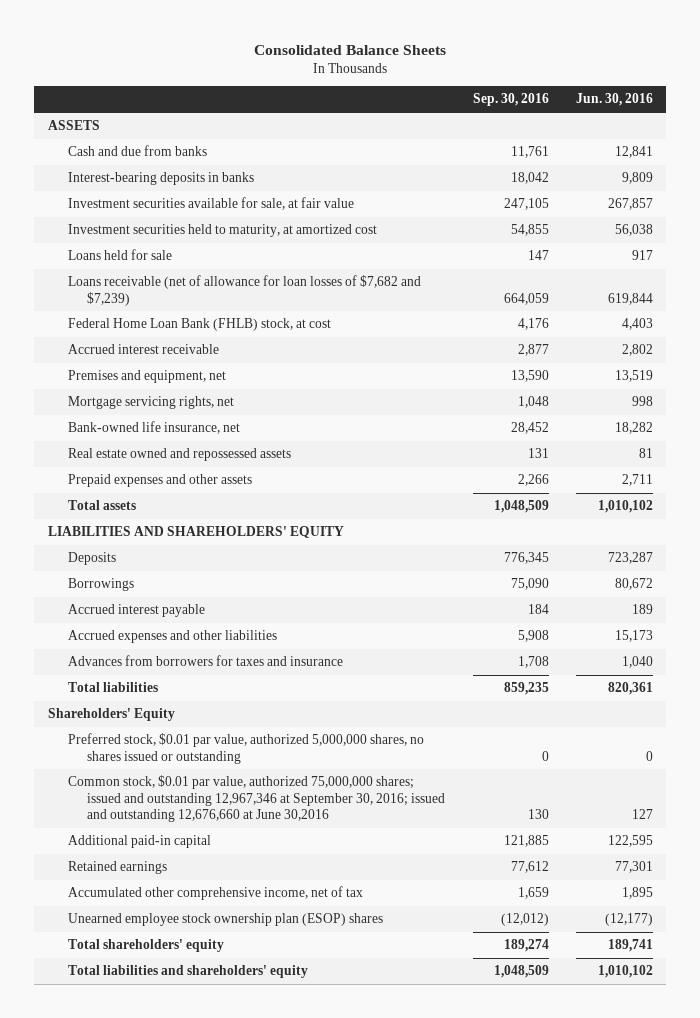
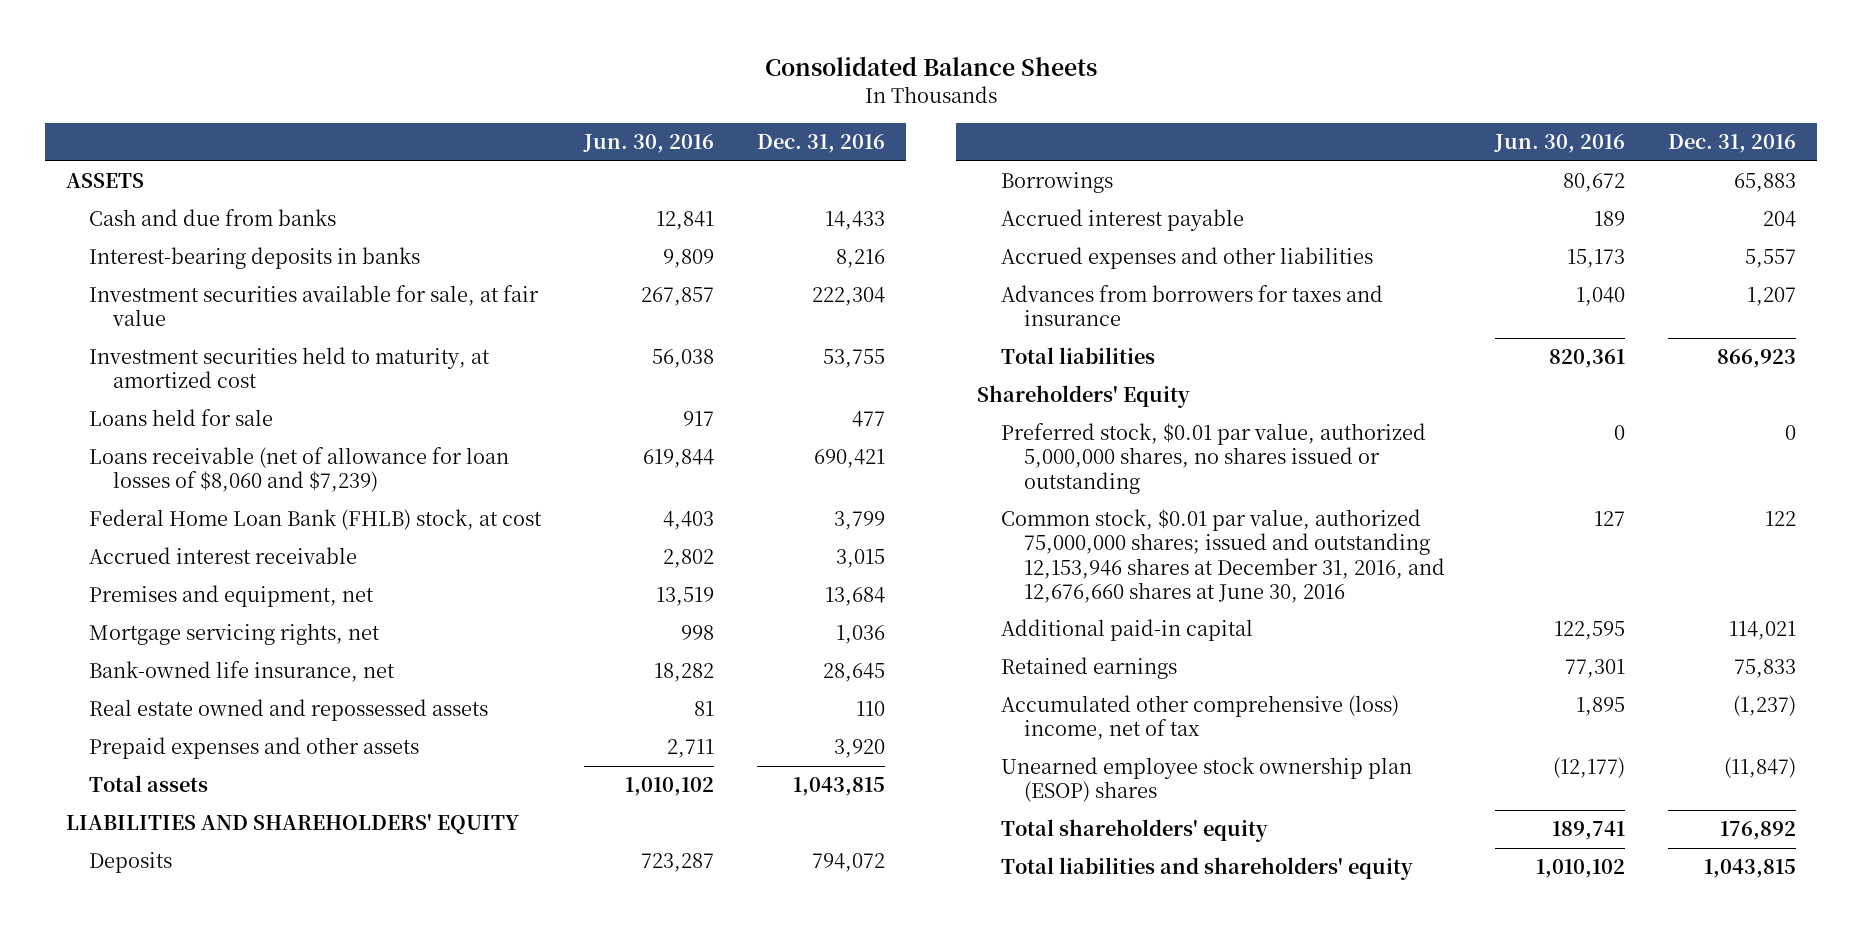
[472,93,549,107] Sep. 30, 2016 -> none
none -> [756,134,885,154] Dec. 31, 2016
[67,275,421,306] Loans receivable (net of allowance for loan losses of $7,682 and $7,239) -> [89,447,510,493] Loans receivable (net of allowance for loan losses of $8,060 and $7,239)
[67,775,446,822] Common stock, $0.01 par value, authorized 75,000,000 shares; issued and outstanding 12,967,346 at September 30, 2016; issued and outstanding 12,676,660 at June 30,2016 -> [1000,509,1445,603] Common stock, $0.01 par value, authorized 75,000,000 shares; issued and outstanding 12,153,946 shares at December 31, 2016, and 12,676,660 shares at June 30, 2016
[67,886,363,901] Accumulated other comprehensive income, net of tax -> [1000,695,1399,741] Accumulated other comprehensive (loss) income, net of tax

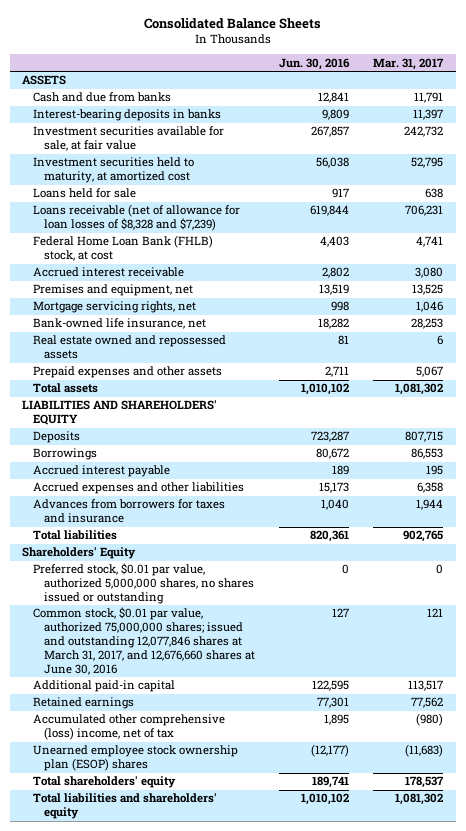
[756,134,885,154] Dec. 31, 2016 -> none
none -> [373,57,445,70] Mar. 31, 2017
[89,447,510,493] Loans receivable (net of allowance for loan losses of $8,060 and $7,239) -> [33,204,241,232] Loans receivable (net of allowance for loan losses of $8,328 and $7,239)
[1000,509,1445,603] Common stock, $0.01 par value, authorized 75,000,000 shares; issued and outstanding 12,153,946 shares at December 31, 2016, and 12,676,660 shares at June 30, 2016 -> [33,607,255,675] Common stock, $0.01 par value, authorized 75,000,000 shares; issued and outstanding 12,077,846 shares at March 31, 2017, and 12,676,660 shares at June 30, 2016

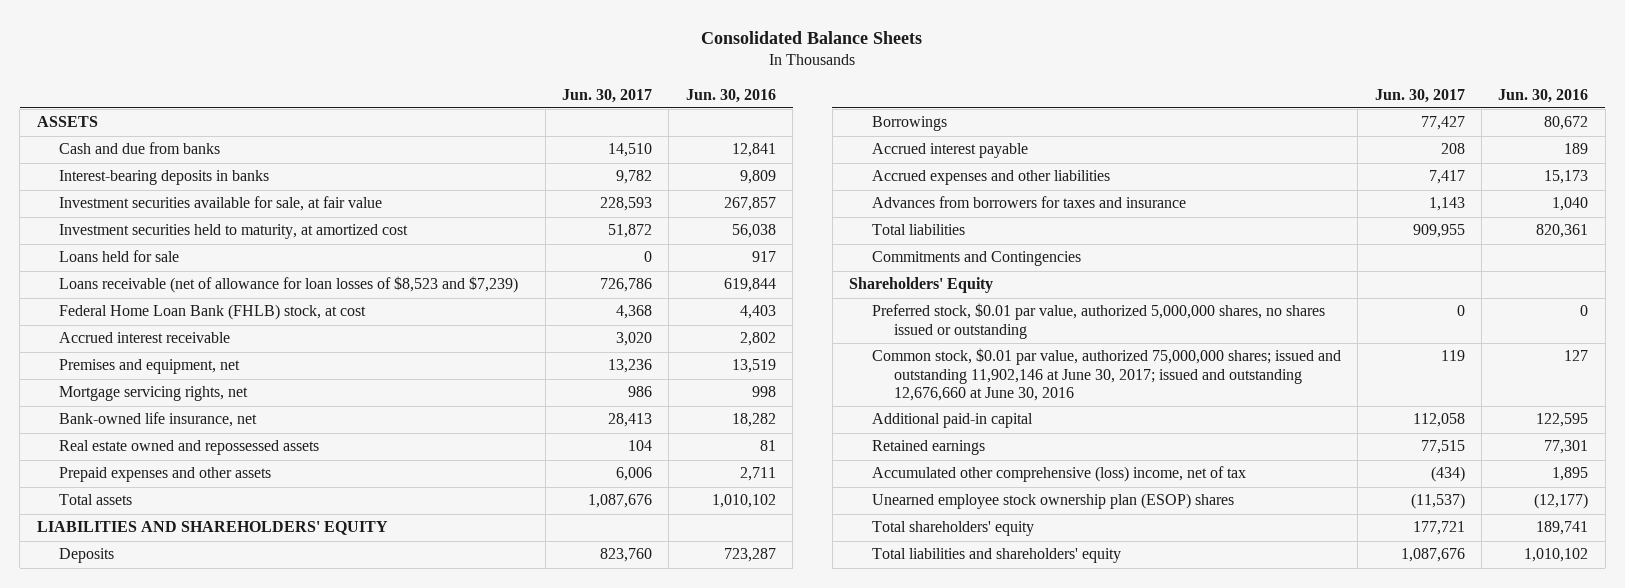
[373,57,445,70] Mar. 31, 2017 -> none
none -> [561,88,652,103] Jun. 30, 2017
[33,204,241,232] Loans receivable (net of allowance for loan losses of $8,328 and $7,239) -> [59,276,519,294] Loans receivable (net of allowance for loan losses of $8,523 and $7,239)
none -> [871,251,1081,267] Commitments and Contingencies
[33,607,255,675] Common stock, $0.01 par value, authorized 75,000,000 shares; issued and outstanding 12,077,846 shares at March 31, 2017, and 12,676,660 shares at June 30, 2016 -> [871,348,1341,402] Common stock, $0.01 par value, authorized 75,000,000 shares; issued and outstanding 11,902,146 at June 30, 2017; issued and outstanding 12,676,660 at June 30, 2016

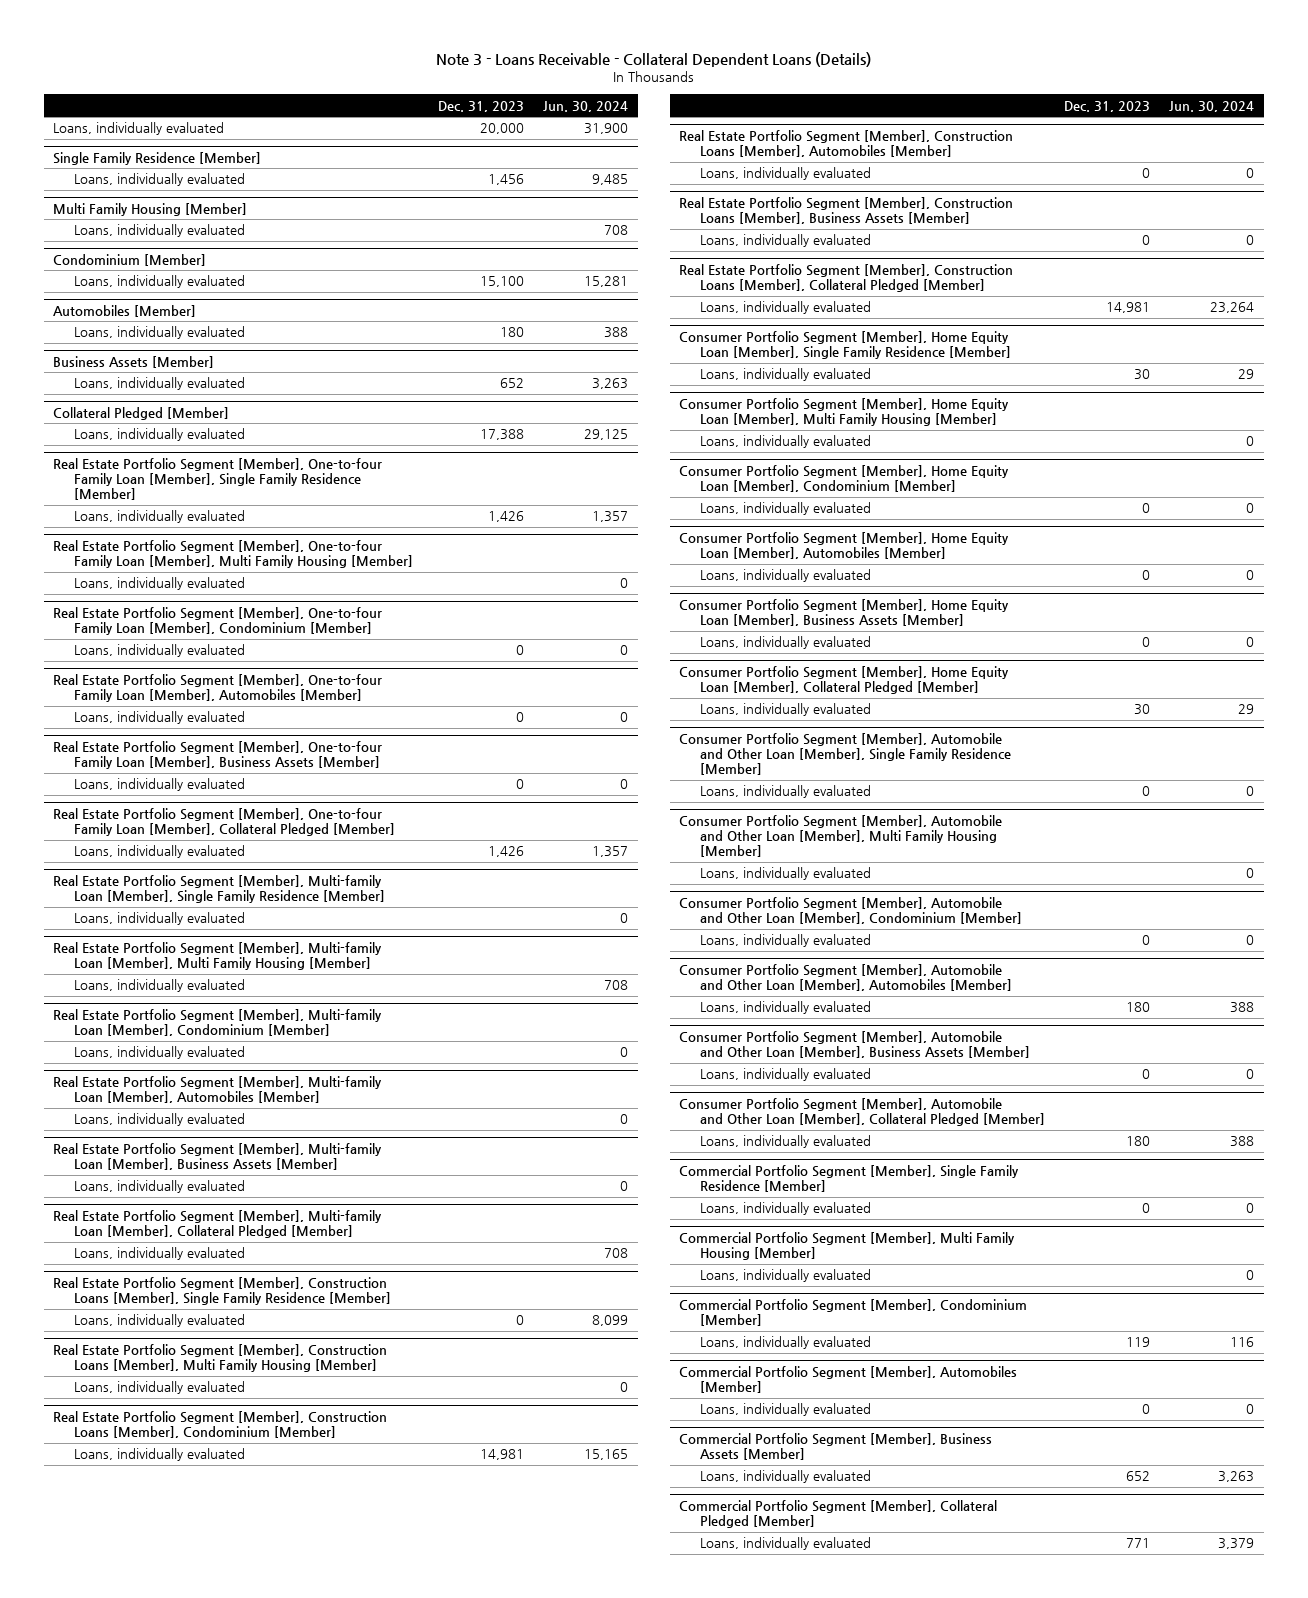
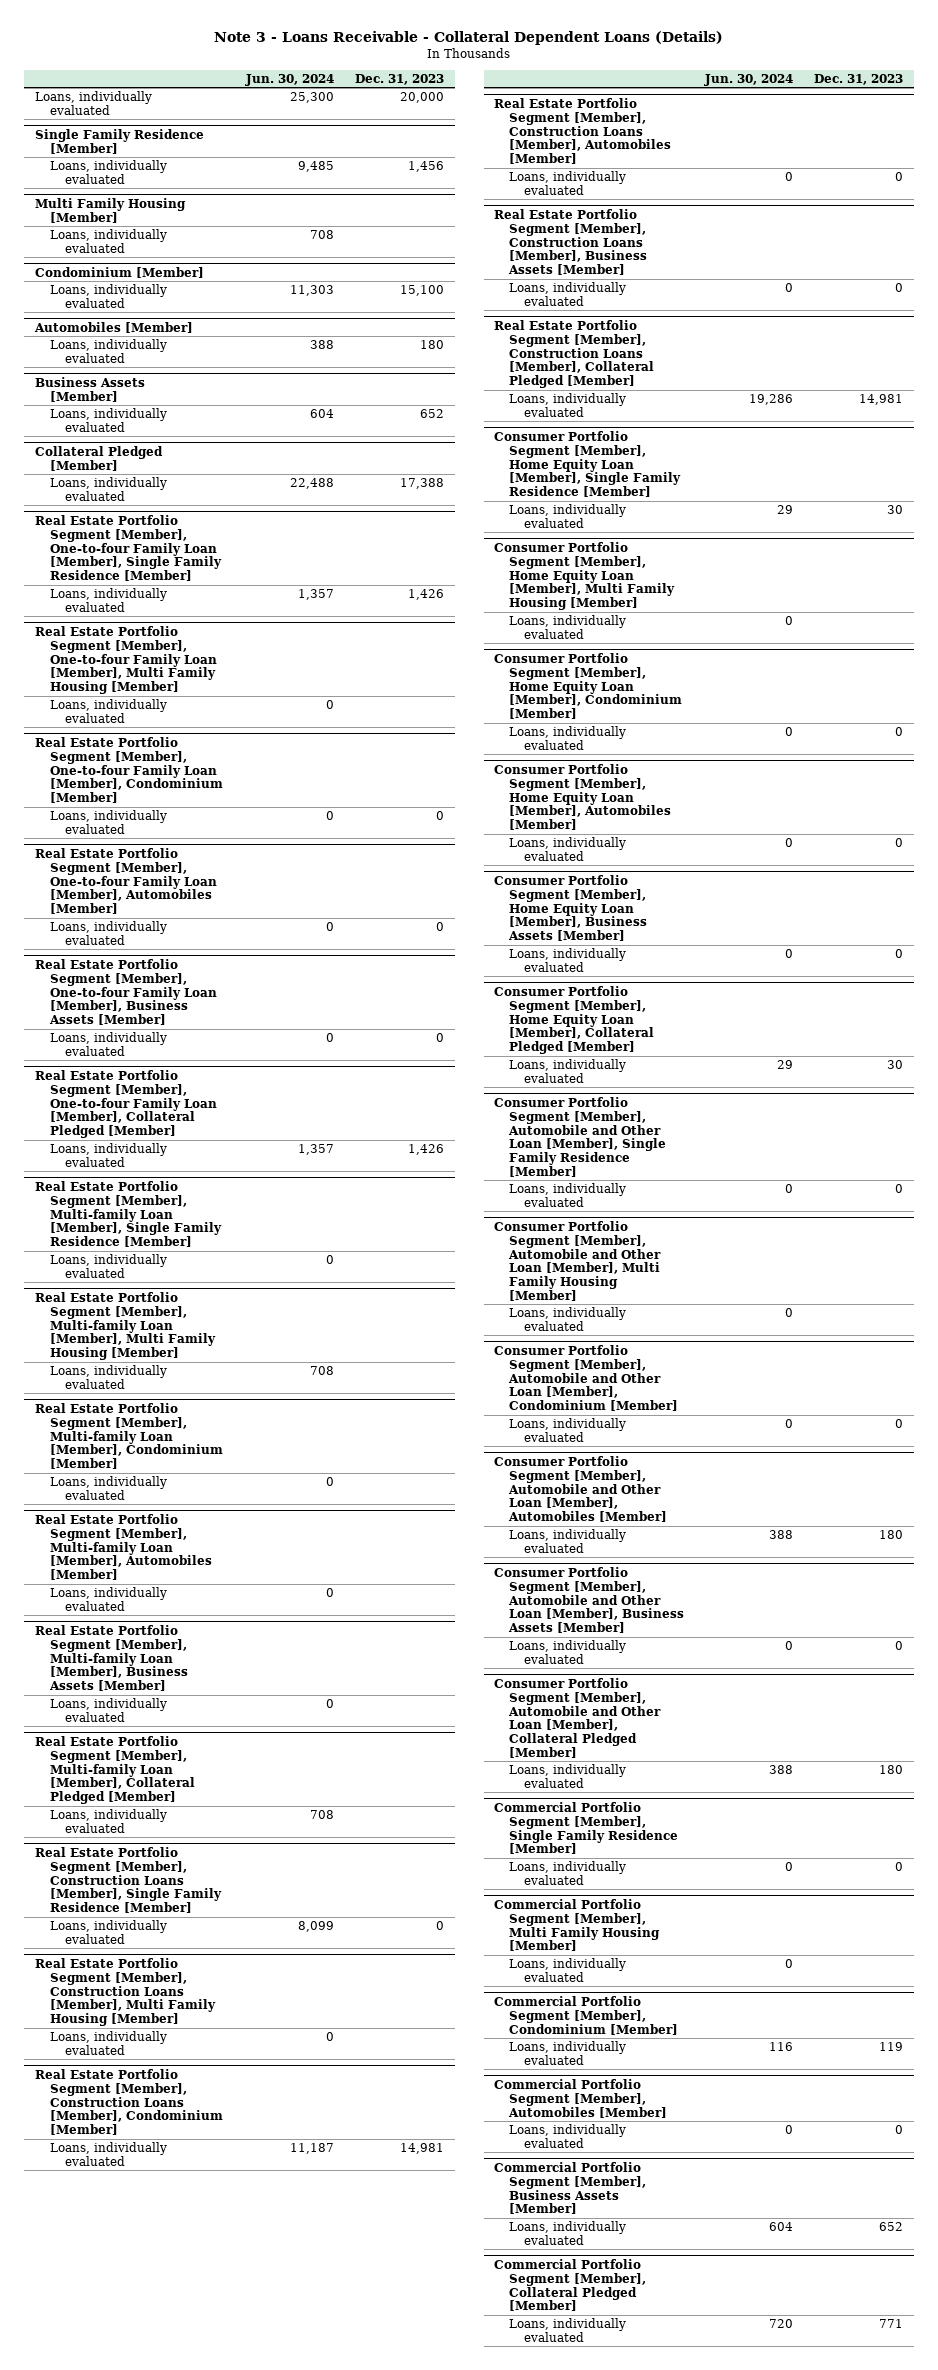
[584,123,629,135] 31,900 -> [289,92,334,104] 25,300
[584,276,629,288] 15,281 -> [289,285,334,297] 11,303
[592,378,629,390] 3,263 -> [309,409,334,419] 604
[584,429,629,441] 29,125 -> [289,478,334,490] 22,488
[584,1449,629,1461] 15,165 -> [289,2143,334,2155] 11,187
[1210,302,1255,314] 23,264 -> [749,394,794,406] 19,286
[1218,1471,1255,1483] 3,263 -> [769,2222,794,2232] 604
[1218,1538,1255,1550] 3,379 -> [769,2319,794,2329] 720

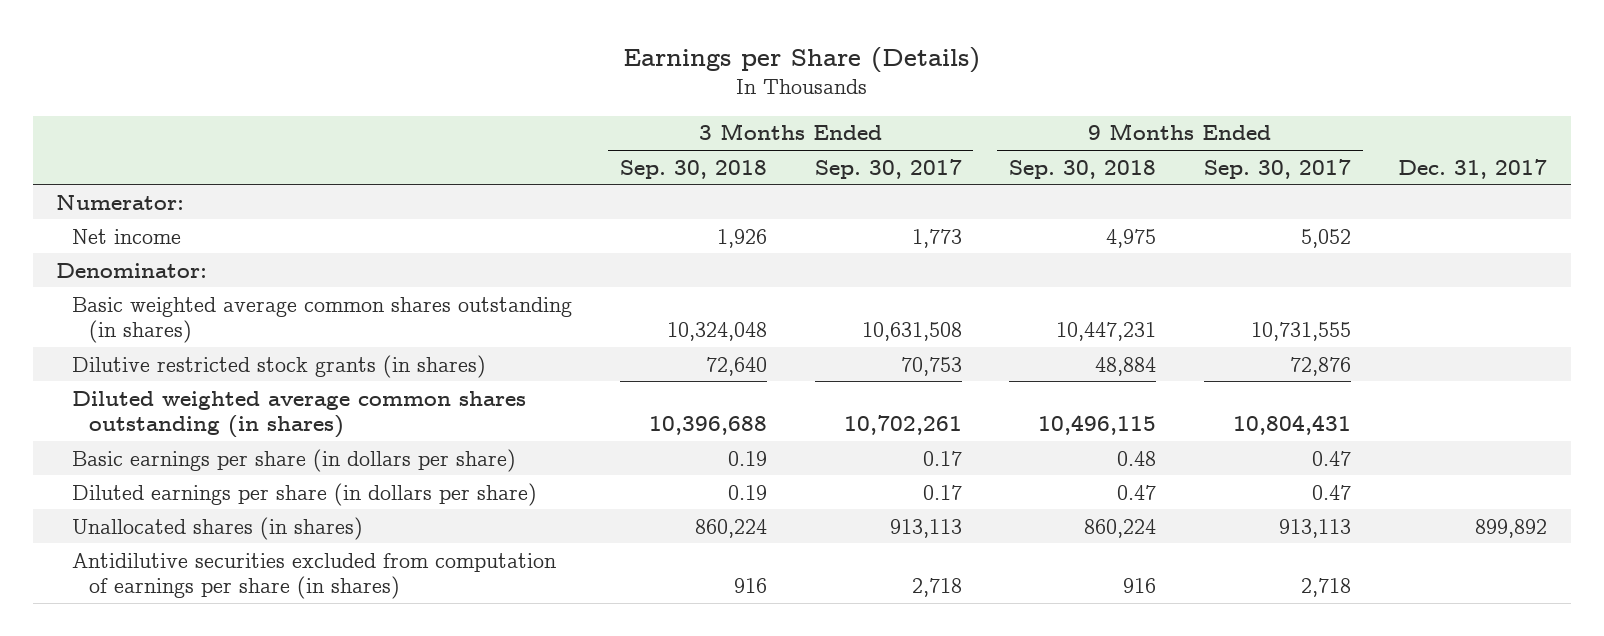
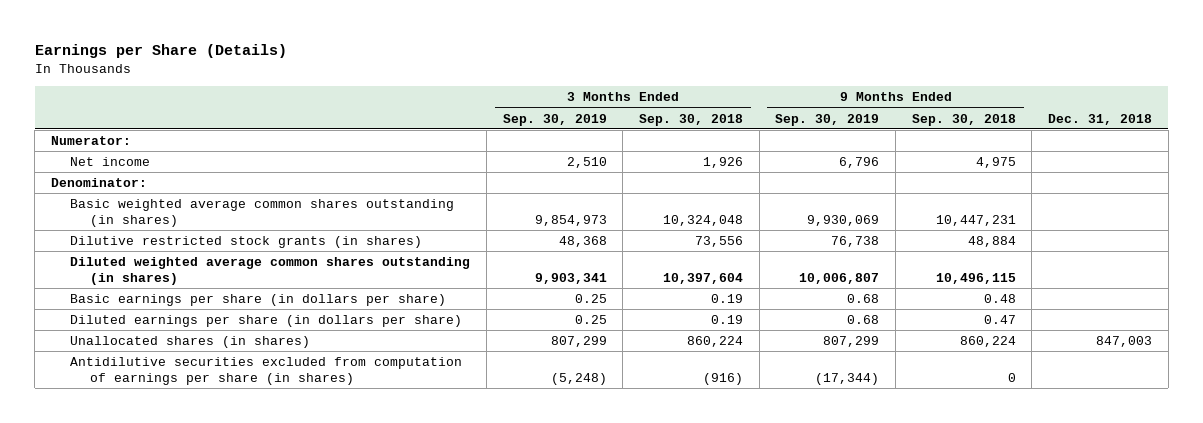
[814,158,962,179] Sep. 30, 2017 -> none
[1203,158,1351,179] Sep. 30, 2017 -> none
[1398,158,1548,179] Dec. 31, 2017 -> none
none -> [502,113,607,126] Sep. 30, 2019
none -> [775,113,880,126] Sep. 30, 2019
none -> [1047,113,1152,125] Dec. 31, 2018
[706,356,768,376] 72,640 -> [695,236,744,248] 73,556
[649,416,768,436] 10,396,688 -> [663,272,744,284] 10,397,604
[734,578,768,594] 916 -> [703,372,744,385] (916)
[1123,578,1157,594] 916 -> [1007,372,1016,382] 0

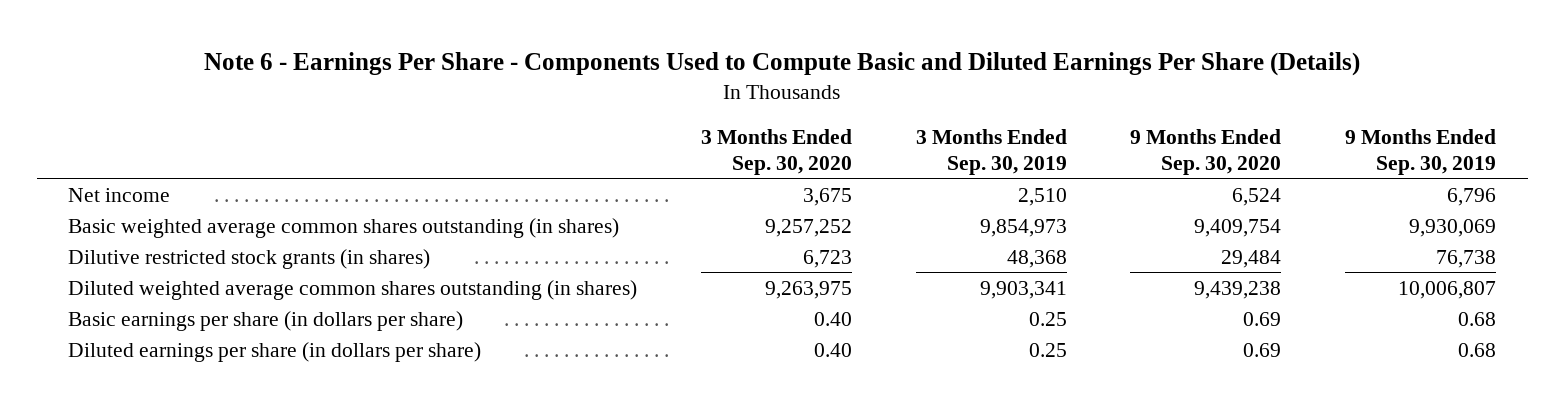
[34,44,287,59] Earnings per Share (Details) -> [204,52,1361,77] Note 6 - Earnings Per Share - Components Used to Compute Basic and Diluted Earnings Per Share (Details)
[639,113,744,126] Sep. 30, 2018 -> none
[911,113,1016,126] Sep. 30, 2018 -> none
[1047,113,1152,125] Dec. 31, 2018 -> none
none -> [700,128,852,175] 3 Months Ended Sep. 30, 2020
none -> [1130,128,1282,175] 9 Months Ended Sep. 30, 2020
[50,136,131,146] Numerator: -> none
[50,178,147,188] Denominator: -> none
[70,336,311,349] Unallocated shares (in shares) -> none
[70,357,463,385] Antidilutive securities excluded from computation of earnings per share (in shares) -> none

